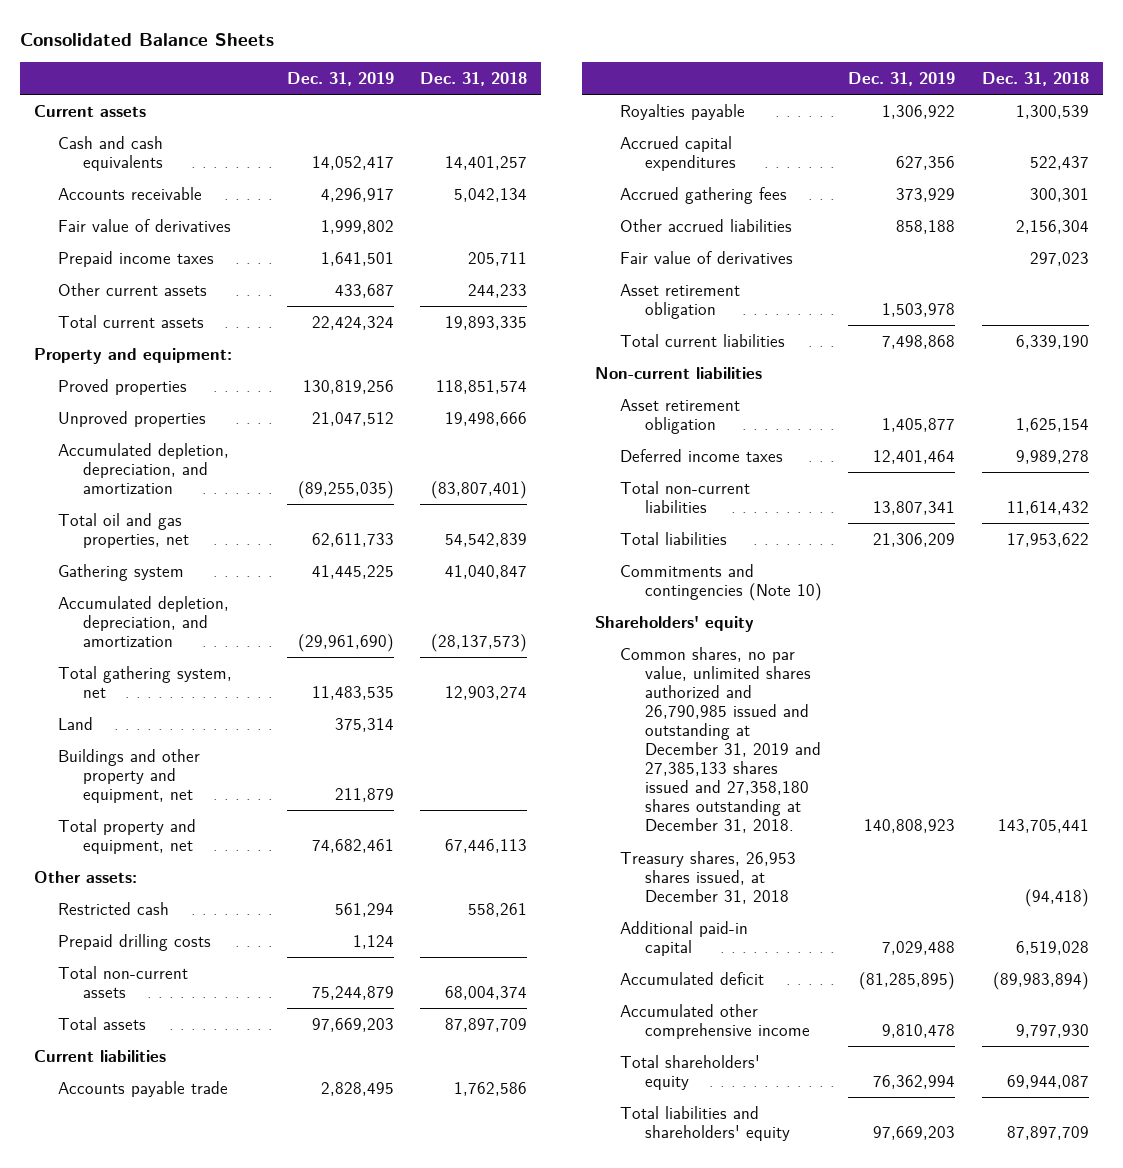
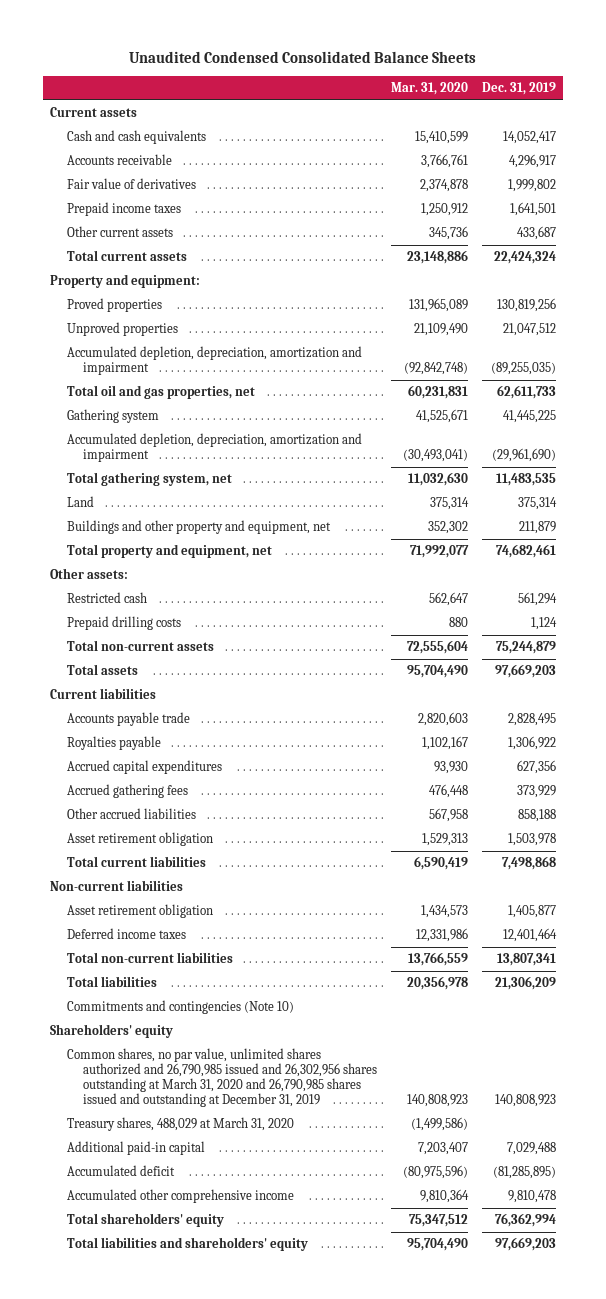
[20,32,275,46] Consolidated Balance Sheets -> [129,50,477,63] Unaudited Condensed Consolidated Balance Sheets
[420,72,528,87] Dec. 31, 2018 -> none
none -> [391,81,469,95] Mar. 31, 2020
[58,442,230,494] Accumulated depletion, depreciation, and amortization -> [66,346,362,376] Accumulated depletion, depreciation, amortization and impairment
[58,595,230,647] Accumulated depletion, depreciation, and amortization -> [66,433,362,463] Accumulated depletion, depreciation, amortization and impairment
[620,250,794,264] Fair value of derivatives -> none
[620,646,821,834] Common shares, no par value, unlimited shares authorized and 26,790,985 issued and outstanding at December 31, 2019 and 27,385,133 shares issued and 27,358,180 shares outstanding at December 31, 2018. -> [66,1048,378,1107] Common shares, no par value, unlimited shares authorized and 26,790,985 issued and 26,302,956 shares outstanding at March 31, 2020 and 26,790,985 shares issued and outstanding at December 31, 2019
[620,850,797,904] Treasury shares, 26,953 shares issued, at December 31, 2018 -> [66,1117,294,1132] Treasury shares, 488,029 at March 31, 2020

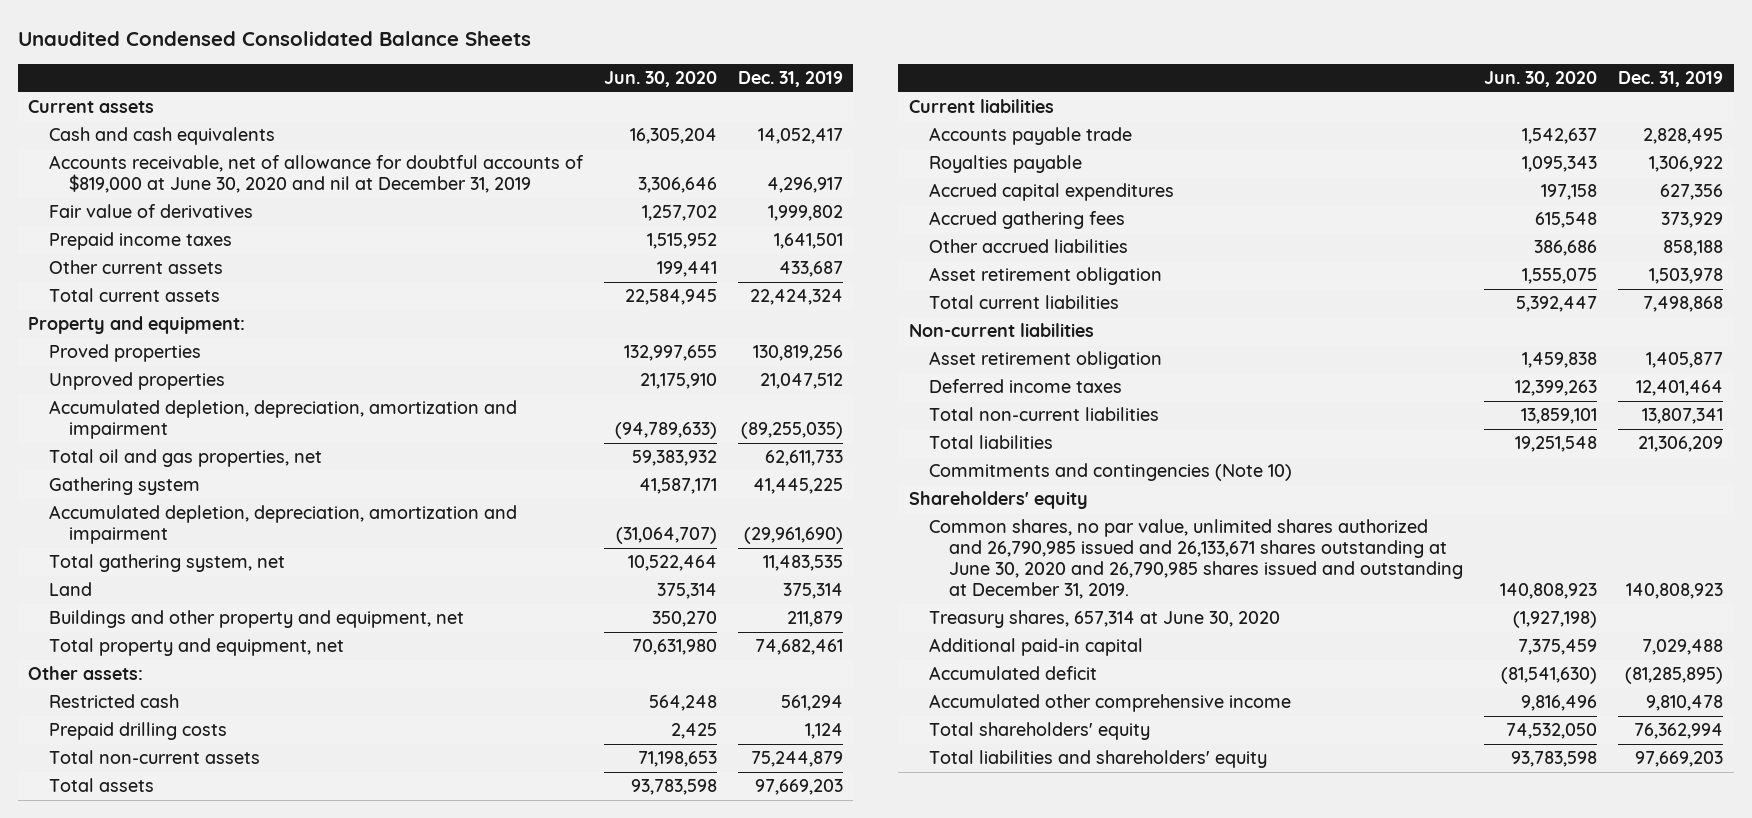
[391,81,469,95] Mar. 31, 2020 -> none
none -> [603,71,717,88] Jun. 30, 2020
[66,154,172,166] Accounts receivable -> [48,155,584,194] Accounts receivable, net of allowance for doubtful accounts of $819,000 at June 30, 2020 and nil at December 31, 2019
[66,1048,378,1107] Common shares, no par value, unlimited shares authorized and 26,790,985 issued and 26,302,956 shares outstanding at March 31, 2020 and 26,790,985 shares issued and outstanding at December 31, 2019 -> [929,519,1464,600] Common shares, no par value, unlimited shares authorized and 26,790,985 issued and 26,133,671 shares outstanding at June 30, 2020 and 26,790,985 shares issued and outstanding at December 31, 2019.
[66,1117,294,1132] Treasury shares, 488,029 at March 31, 2020 -> [929,610,1281,629] Treasury shares, 657,314 at June 30, 2020

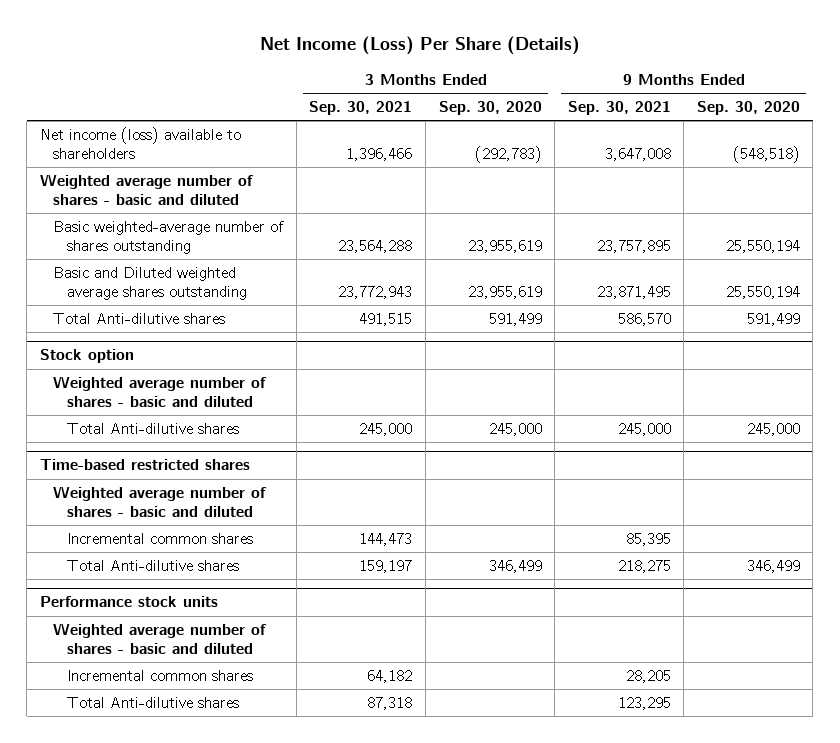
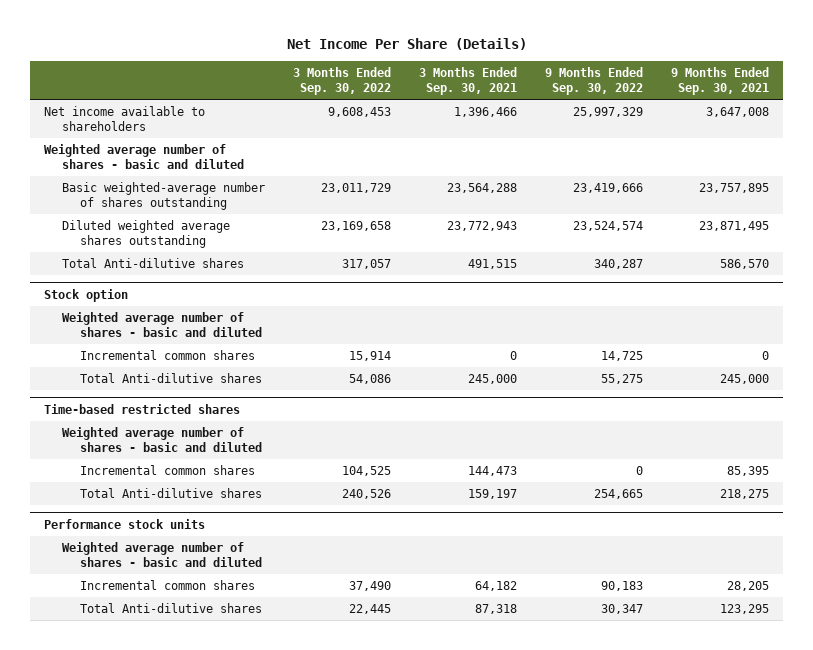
[259,36,580,56] Net Income (Loss) Per Share (Details) -> [286,37,527,50] Net Income Per Share (Details)
[438,100,542,115] Sep. 30, 2020 -> none
[696,100,800,115] Sep. 30, 2020 -> none
none -> [293,66,392,96] 3 Months Ended Sep. 30, 2022
none -> [545,66,644,96] 9 Months Ended Sep. 30, 2022
[39,126,241,159] Net income (loss) available to shareholders -> [44,105,206,132] Net income available to shareholders
[53,266,247,300] Basic and Diluted weighted average shares outstanding -> [62,219,231,249] Diluted weighted average shares outstanding
none -> [80,349,256,360] Incremental common shares

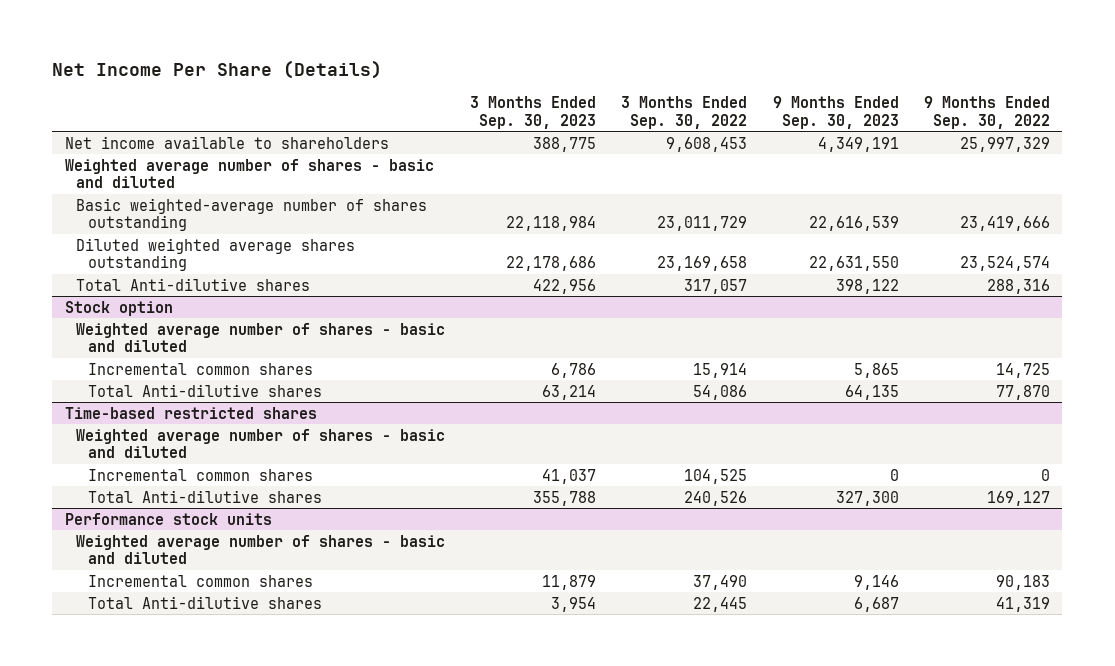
[419,66,518,96] 3 Months Ended Sep. 30, 2021 -> none
[670,66,769,96] 9 Months Ended Sep. 30, 2021 -> none
none -> [470,96,597,129] 3 Months Ended Sep. 30, 2023
none -> [772,96,899,129] 9 Months Ended Sep. 30, 2023
[594,258,644,269] 340,287 -> [986,278,1050,294] 288,316
[601,373,644,384] 55,275 -> [995,384,1050,400] 77,870
[594,488,644,499] 254,665 -> [986,490,1050,506] 169,127
[601,603,644,614] 30,347 -> [995,596,1050,612] 41,319

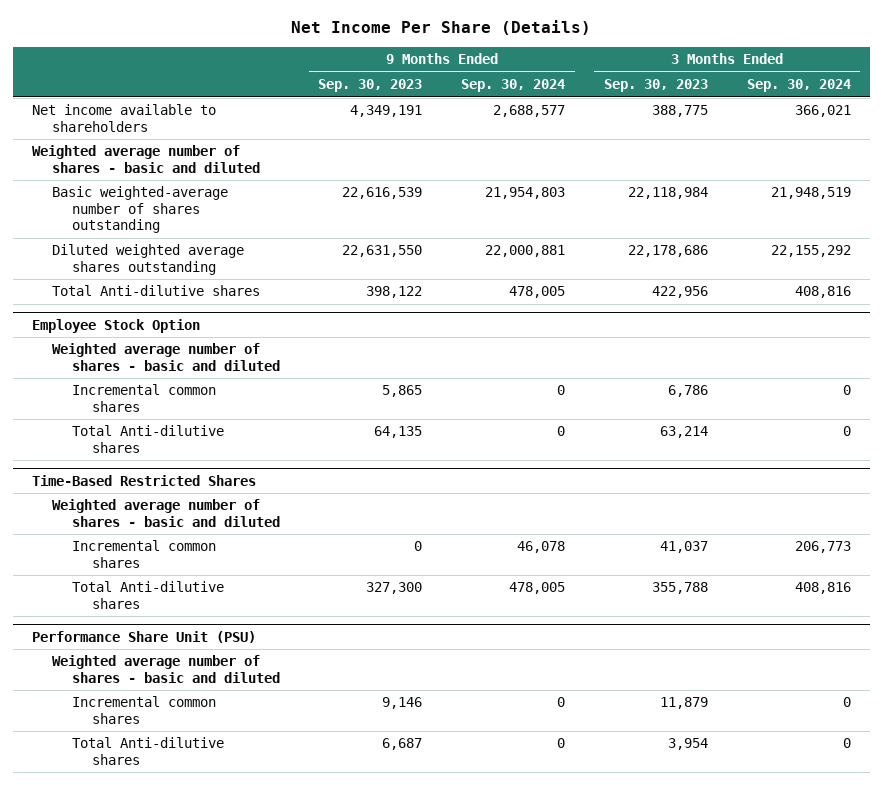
[621,96,748,129] 3 Months Ended Sep. 30, 2022 -> none
[923,96,1050,129] 9 Months Ended Sep. 30, 2022 -> none
none -> [461,79,566,93] Sep. 30, 2024
none -> [746,79,851,93] Sep. 30, 2024
[65,300,174,316] Stock option -> [31,318,200,333] Employee Stock Option
[65,406,318,419] Time-based restricted shares -> [31,474,256,486] Time-Based Restricted Shares
[65,512,273,525] Performance stock units -> none
none -> [31,630,256,643] Performance Share Unit (PSU)

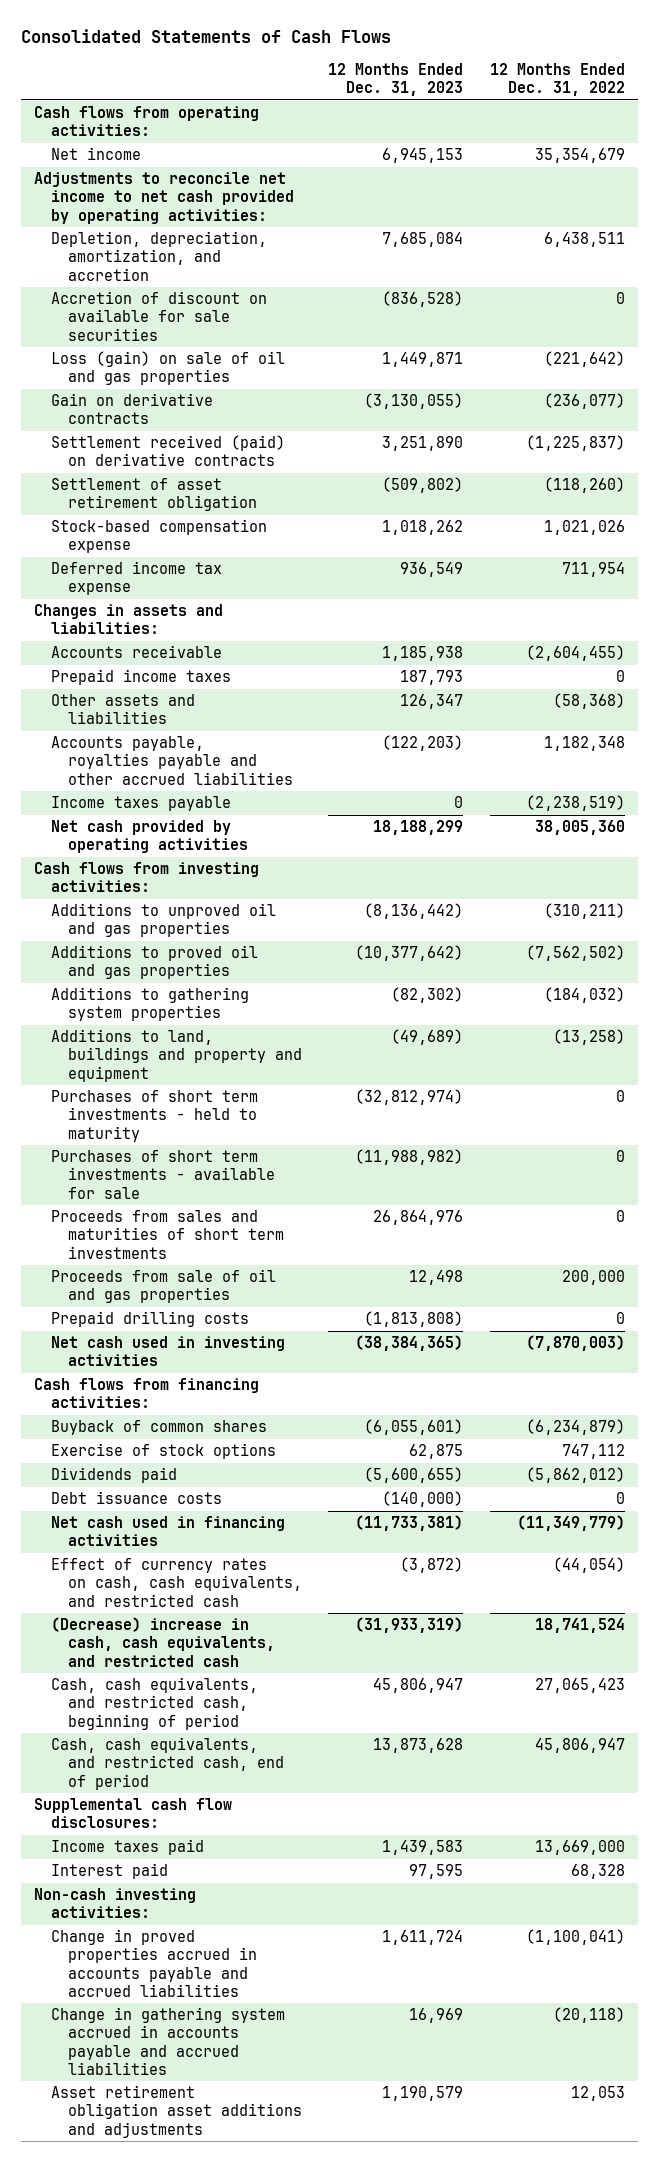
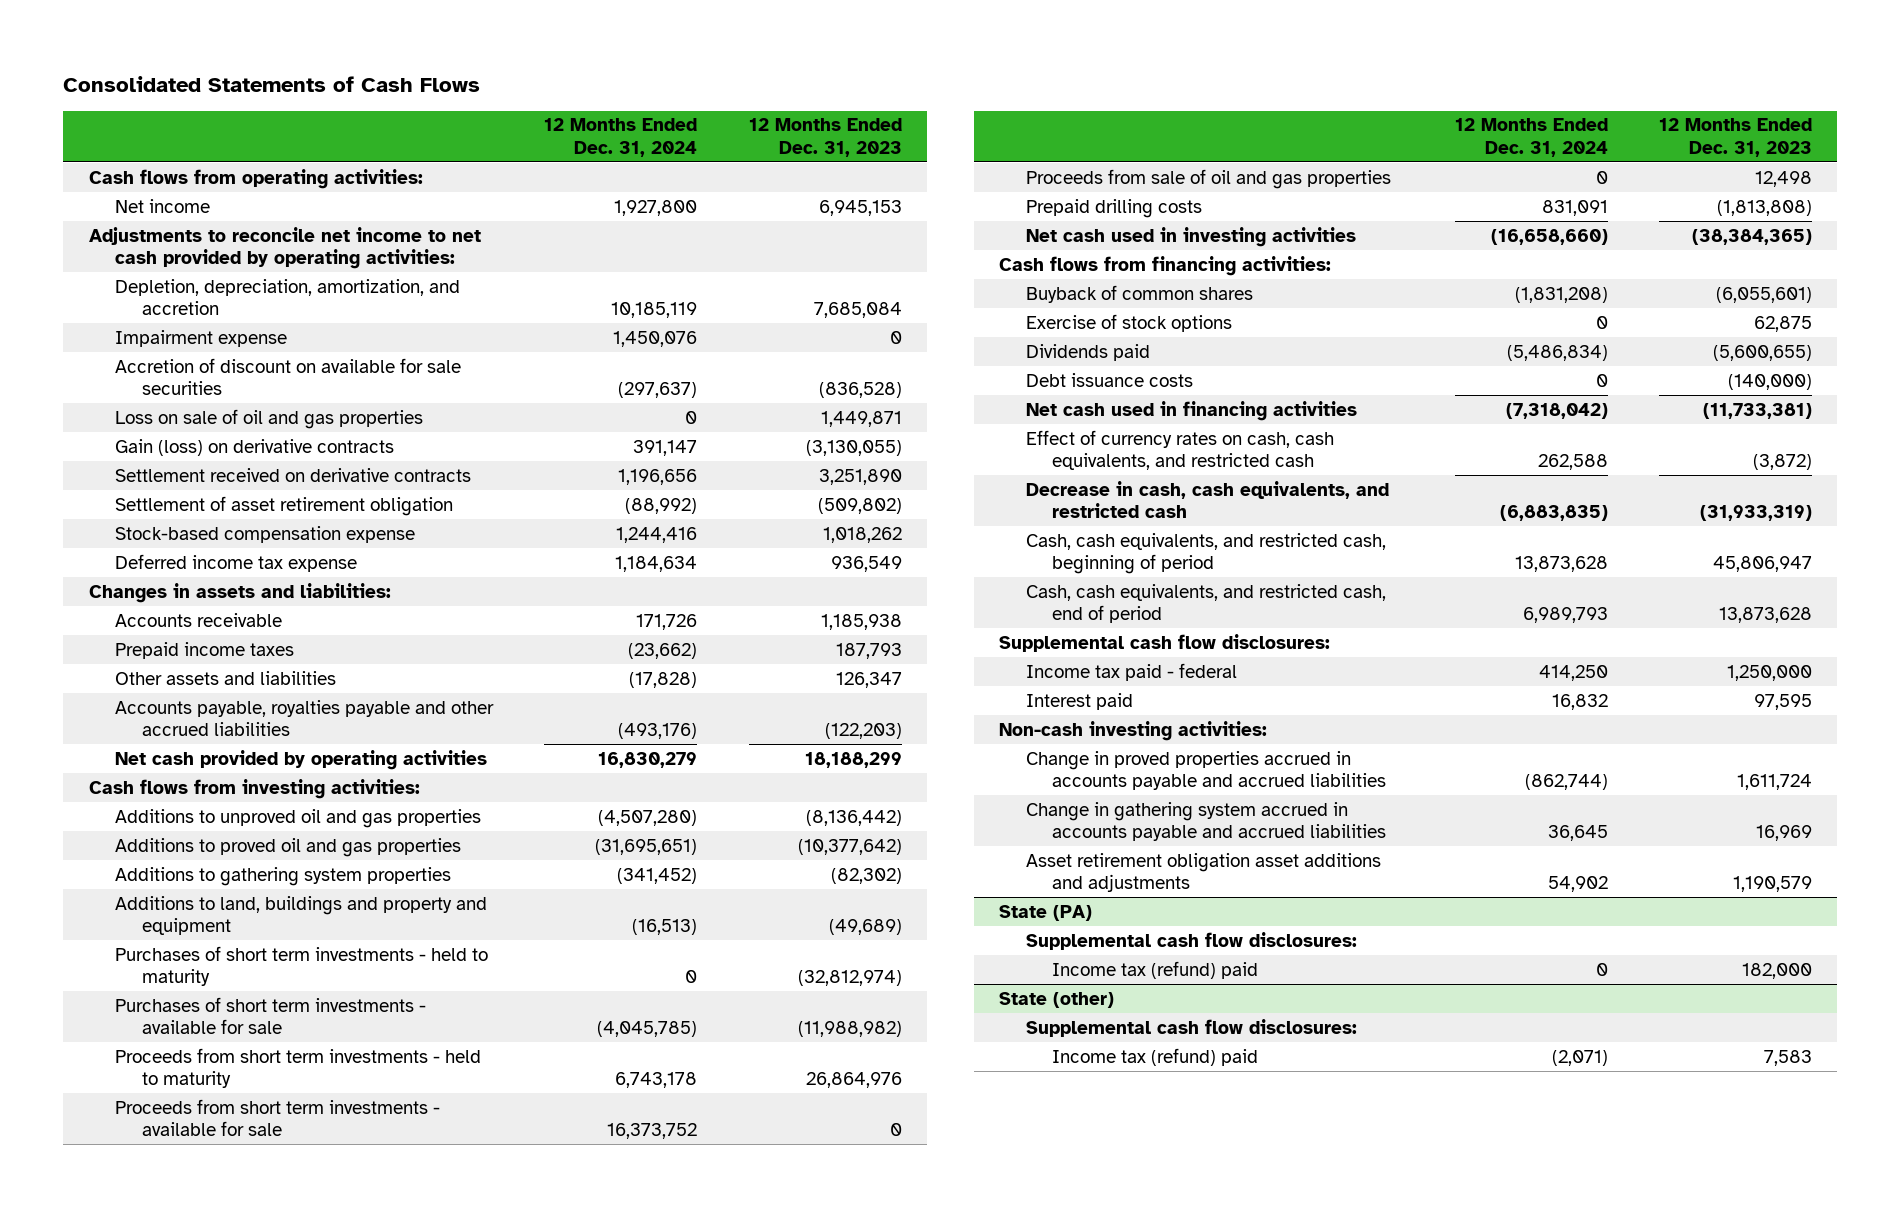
[489,62,625,97] 12 Months Ended Dec. 31, 2022 -> none
none -> [544,118,698,157] 12 Months Ended Dec. 31, 2024
none -> [115,329,288,347] Impairment expense
[51,351,286,386] Loss (gain) on sale of oil and gas properties -> [115,408,424,429] Loss on sale of oil and gas properties
[51,393,214,425] Gain on derivative contracts -> [115,438,395,456] Gain (loss) on derivative contracts
[51,435,286,467] Settlement received (paid) on derivative contracts -> [115,467,472,482] Settlement received on derivative contracts
[51,796,232,812] Income taxes payable -> none
[51,1210,284,1259] Proceeds from sales and maturities of short term investments -> [115,1047,482,1088] Proceeds from short term investments - held to maturity
none -> [115,1098,441,1136] Proceeds from short term investments - available for sale
[51,1617,275,1667] (Decrease) increase in cash, cash equivalents, and restricted cash -> [1025,480,1389,518] Decrease in cash, cash equivalents, and restricted cash
[51,1839,205,1856] Income taxes paid -> [1025,662,1237,681] Income tax paid - federal
[382,1840,464,1856] 1,439,583 -> [1726,664,1812,681] 1,250,000
none -> [999,904,1093,921] State (PA)
none -> [1025,931,1357,950] Supplemental cash flow disclosures:
none -> [1051,960,1258,979] Income tax (refund) paid
none -> [999,991,1115,1008] State (other)
none -> [1025,1018,1357,1037] Supplemental cash flow disclosures:
none -> [1051,1047,1258,1066] Income tax (refund) paid

